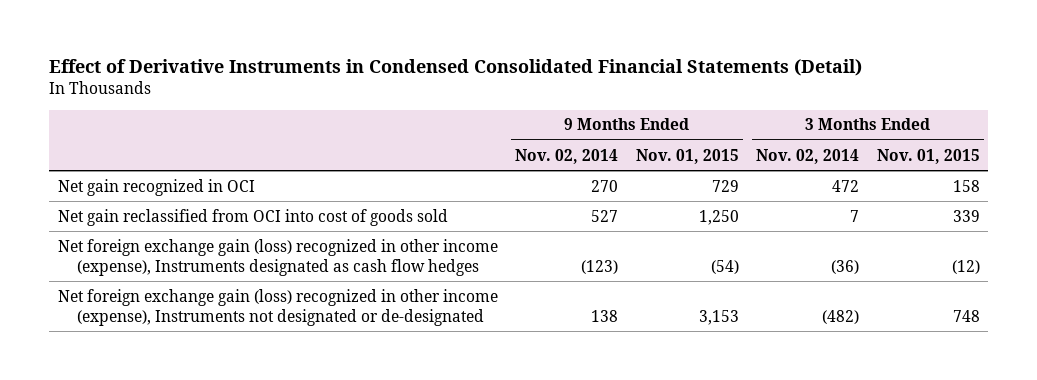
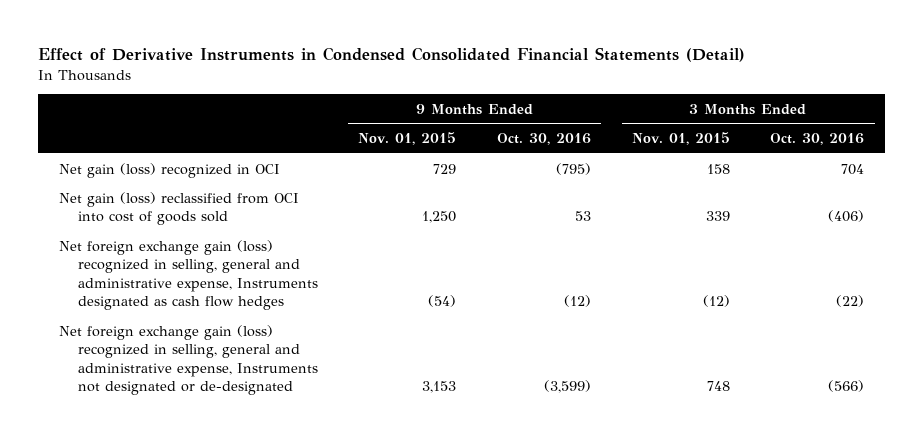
[515,148,619,164] Nov. 02, 2014 -> none
[756,148,860,164] Nov. 02, 2014 -> none
none -> [497,132,592,145] Oct. 30, 2016
none -> [770,132,865,145] Oct. 30, 2016
[57,178,255,196] Net gain recognized in OCI -> [58,162,280,178] Net gain (loss) recognized in OCI
[57,208,448,226] Net gain reclassified from OCI into cost of goods sold -> [58,191,299,226] Net gain (loss) reclassified from OCI into cost of goods sold
[57,238,498,276] Net foreign exchange gain (loss) recognized in other income (expense), Instruments designated as cash flow hedges -> [58,239,318,311] Net foreign exchange gain (loss) recognized in selling, general and administrative expense, Instruments designated as cash flow hedges
[57,288,498,326] Net foreign exchange gain (loss) recognized in other income (expense), Instruments not designated or de-designated -> [58,324,318,396] Net foreign exchange gain (loss) recognized in selling, general and administrative expense, Instruments not designated or de-designated

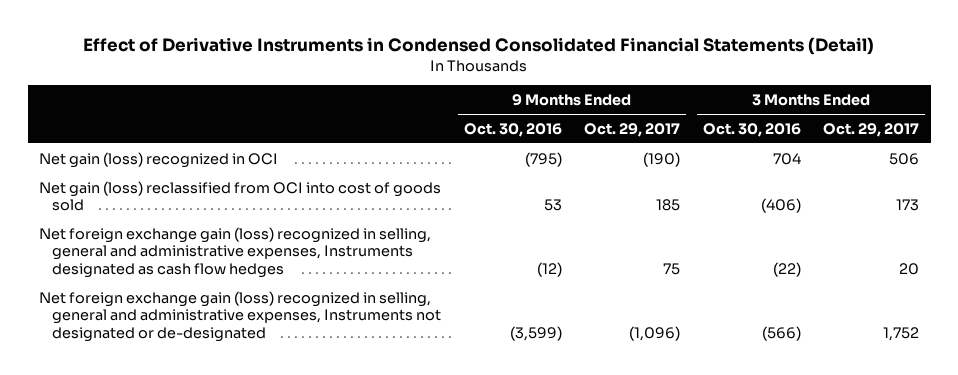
[358,131,457,145] Nov. 01, 2015 -> none
[631,131,730,145] Nov. 01, 2015 -> none
none -> [584,122,681,137] Oct. 29, 2017
none -> [823,122,920,137] Oct. 29, 2017
[58,239,318,311] Net foreign exchange gain (loss) recognized in selling, general and administrative expense, Instruments designated as cash flow hedges -> [39,226,432,278] Net foreign exchange gain (loss) recognized in selling, general and administrative expenses, Instruments designated as cash flow hedges
[58,324,318,396] Net foreign exchange gain (loss) recognized in selling, general and administrative expense, Instruments not designated or de-designated -> [39,290,441,342] Net foreign exchange gain (loss) recognized in selling, general and administrative expenses, Instruments not designated or de-designated

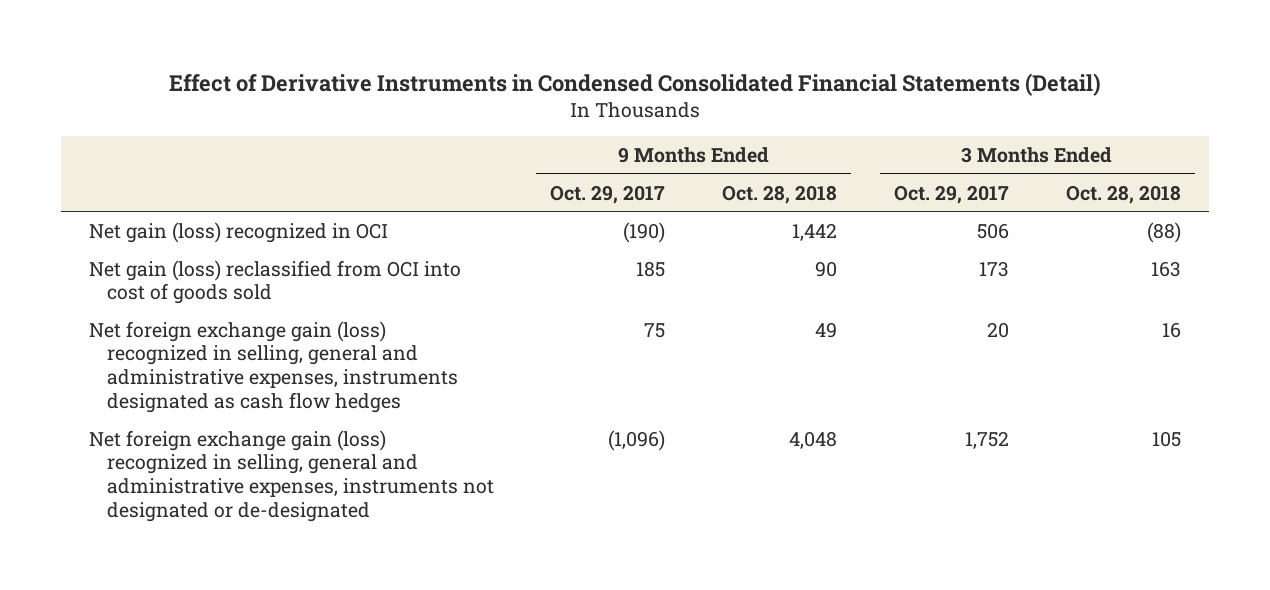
[463,122,562,137] Oct. 30, 2016 -> none
[702,122,801,137] Oct. 30, 2016 -> none
none -> [722,184,838,204] Oct. 28, 2018
none -> [1065,184,1181,204] Oct. 28, 2018
[39,226,432,278] Net foreign exchange gain (loss) recognized in selling, general and administrative expenses, Instruments designated as cash flow hedges -> [89,320,458,413] Net foreign exchange gain (loss) recognized in selling, general and administrative expenses, instruments designated as cash flow hedges
[39,290,441,342] Net foreign exchange gain (loss) recognized in selling, general and administrative expenses, Instruments not designated or de-designated -> [89,429,494,522] Net foreign exchange gain (loss) recognized in selling, general and administrative expenses, instruments not designated or de-designated

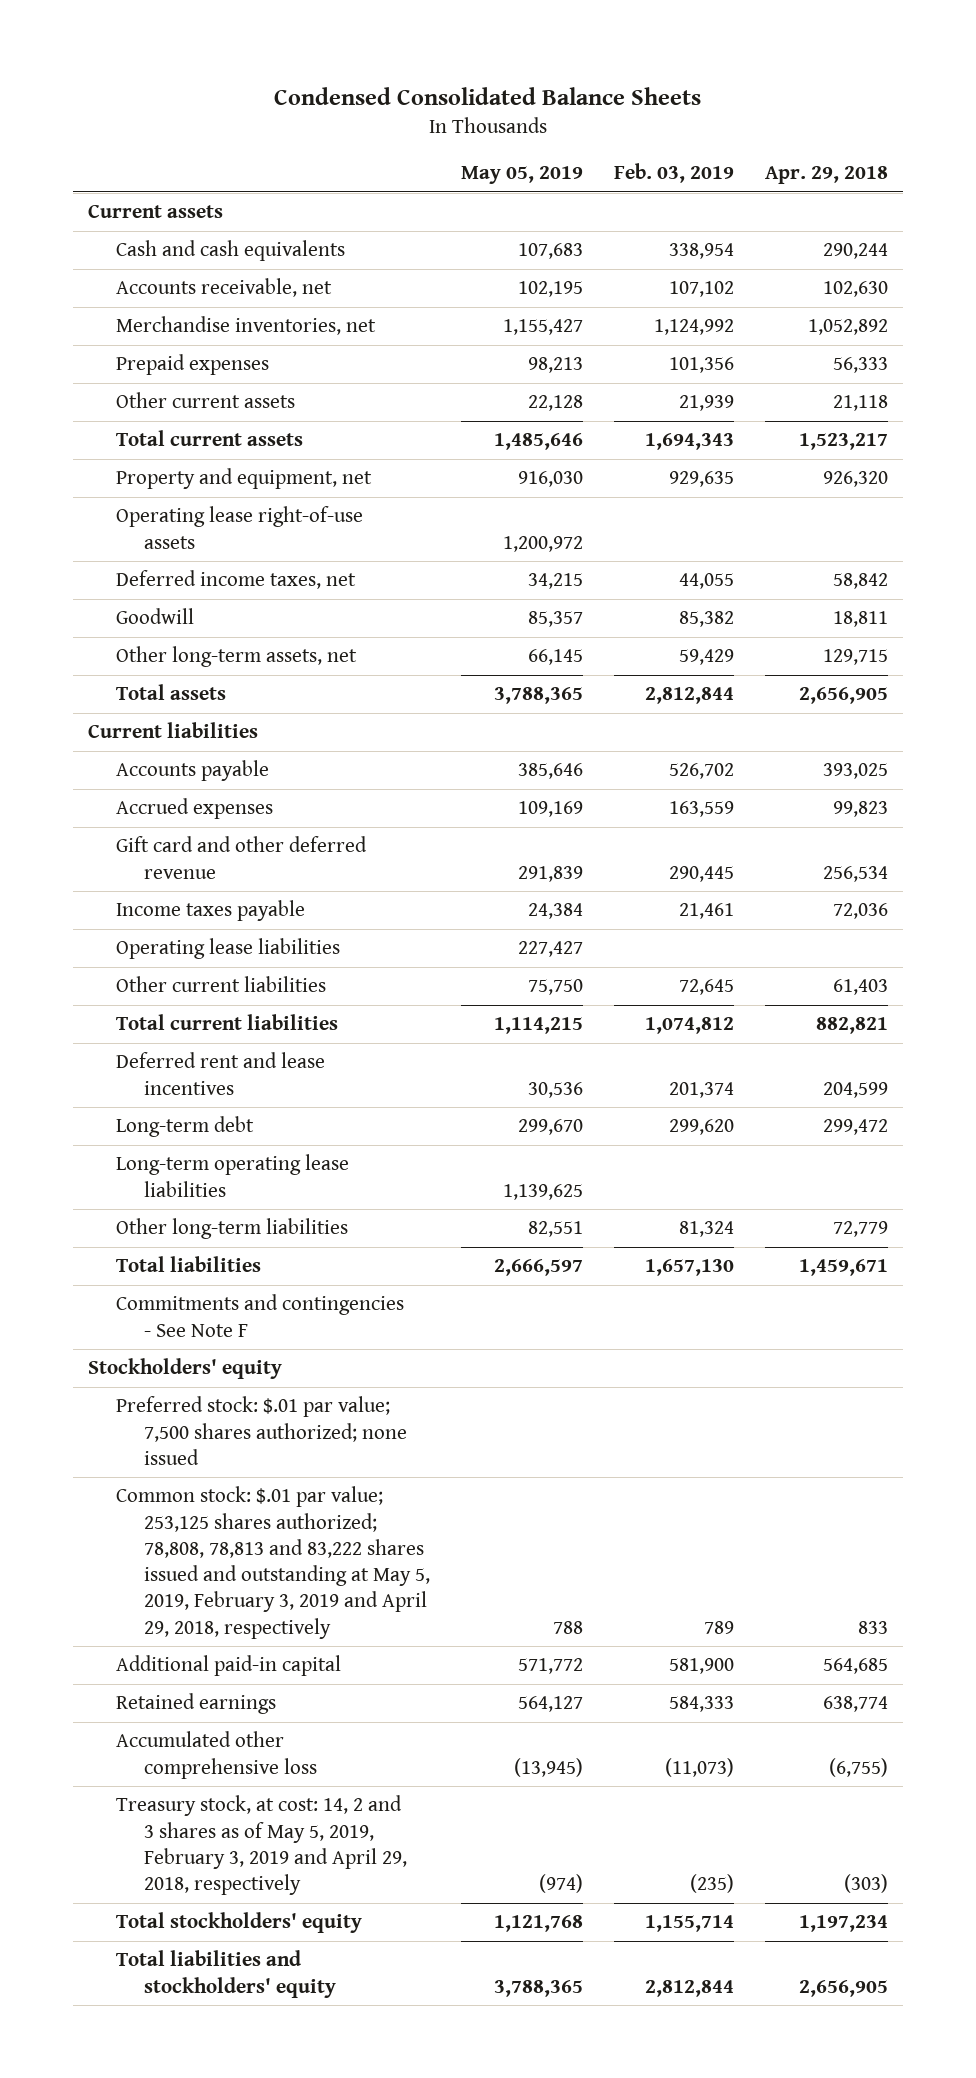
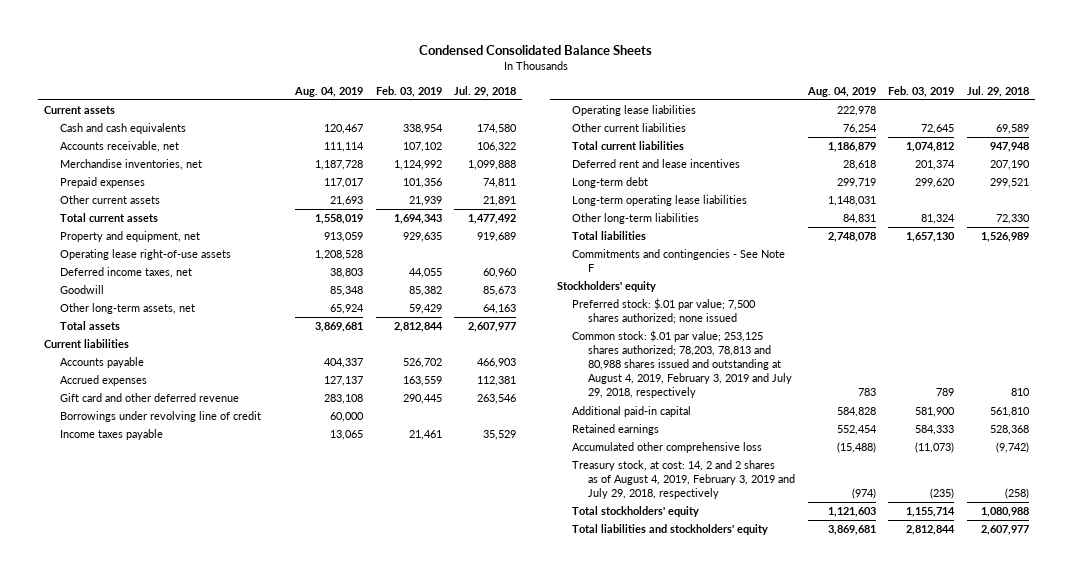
[461,166,584,185] May 05, 2019 -> none
[764,166,888,185] Apr. 29, 2018 -> none
none -> [294,86,364,97] Aug. 04, 2019
none -> [454,85,517,97] Jul. 29, 2018
none -> [59,411,261,423] Borrowings under revolving line of credit
[116,1486,431,1639] Common stock: $.01 par value; 253,125 shares authorized; 78,808, 78,813 and 83,222 shares issued and outstanding at May 5, 2019, February 3, 2019 and April 29, 2018, respectively -> [572,330,793,399] Common stock: $.01 par value; 253,125 shares authorized; 78,203, 78,813 and 80,988 shares issued and outstanding at August 4, 2019, February 3, 2019 and July 29, 2018, respectively
[116,1795,408,1896] Treasury stock, at cost: 14, 2 and 3 shares as of May 5, 2019, February 3, 2019 and April 29, 2018, respectively -> [572,460,796,500] Treasury stock, at cost: 14, 2 and 2 shares as of August 4, 2019, February 3, 2019 and July 29, 2018, respectively

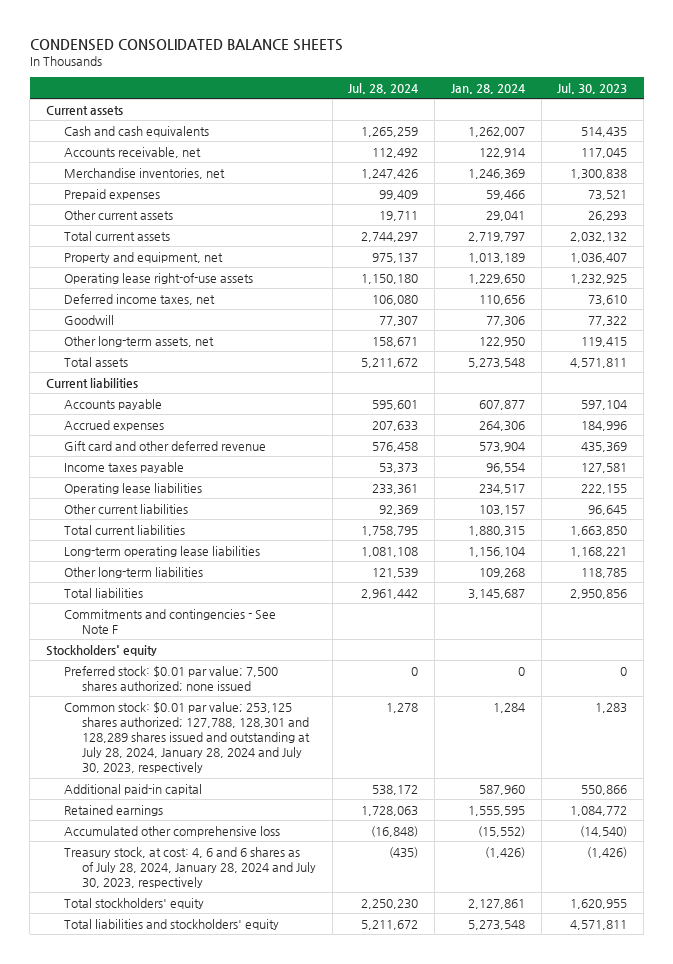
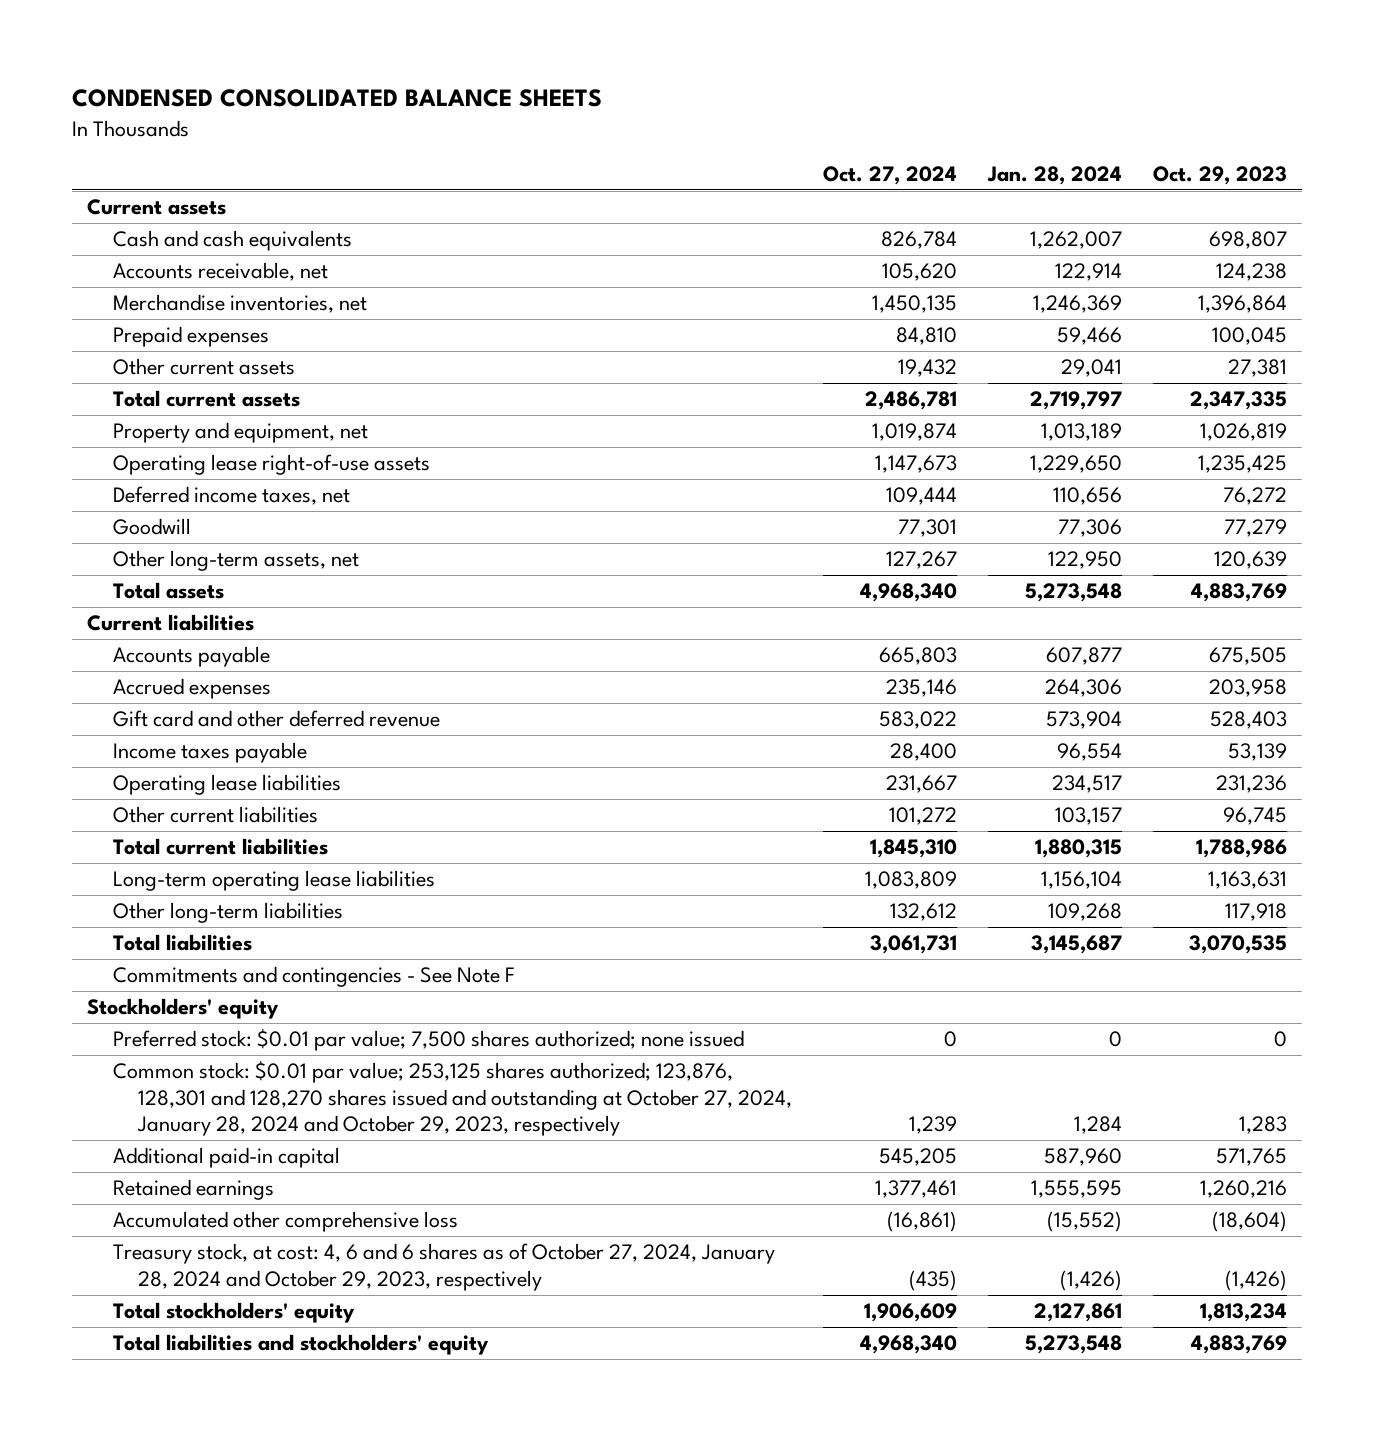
[348,82,419,94] Jul. 28, 2024 -> none
[557,82,628,94] Jul. 30, 2023 -> none
none -> [823,165,958,185] Oct. 27, 2024
none -> [1152,165,1287,185] Oct. 29, 2023
[63,701,311,774] Common stock: $0.01 par value; 253,125 shares authorized; 127,788, 128,301 and 128,289 shares issued and outstanding at July 28, 2024, January 28, 2024 and July 30, 2023, respectively -> [112,1061,793,1136] Common stock: $0.01 par value; 253,125 shares authorized; 123,876, 128,301 and 128,270 shares issued and outstanding at October 27, 2024, January 28, 2024 and October 29, 2023, respectively
[63,846,317,889] Treasury stock, at cost: 4, 6 and 6 shares as of July 28, 2024, January 28, 2024 and July 30, 2023, respectively -> [112,1243,775,1291] Treasury stock, at cost: 4, 6 and 6 shares as of October 27, 2024, January 28, 2024 and October 29, 2023, respectively

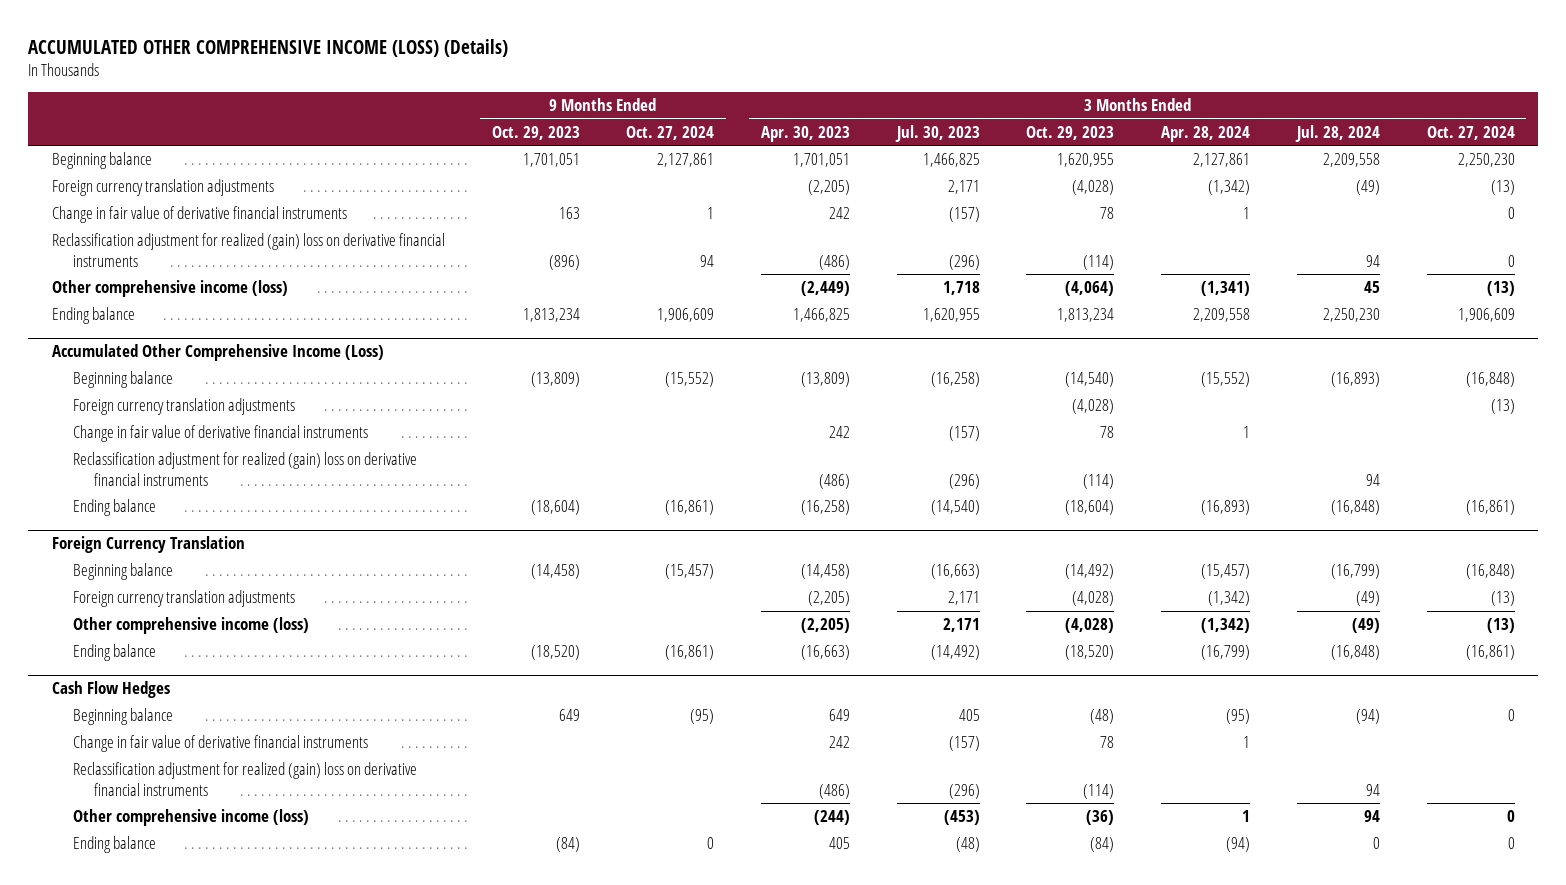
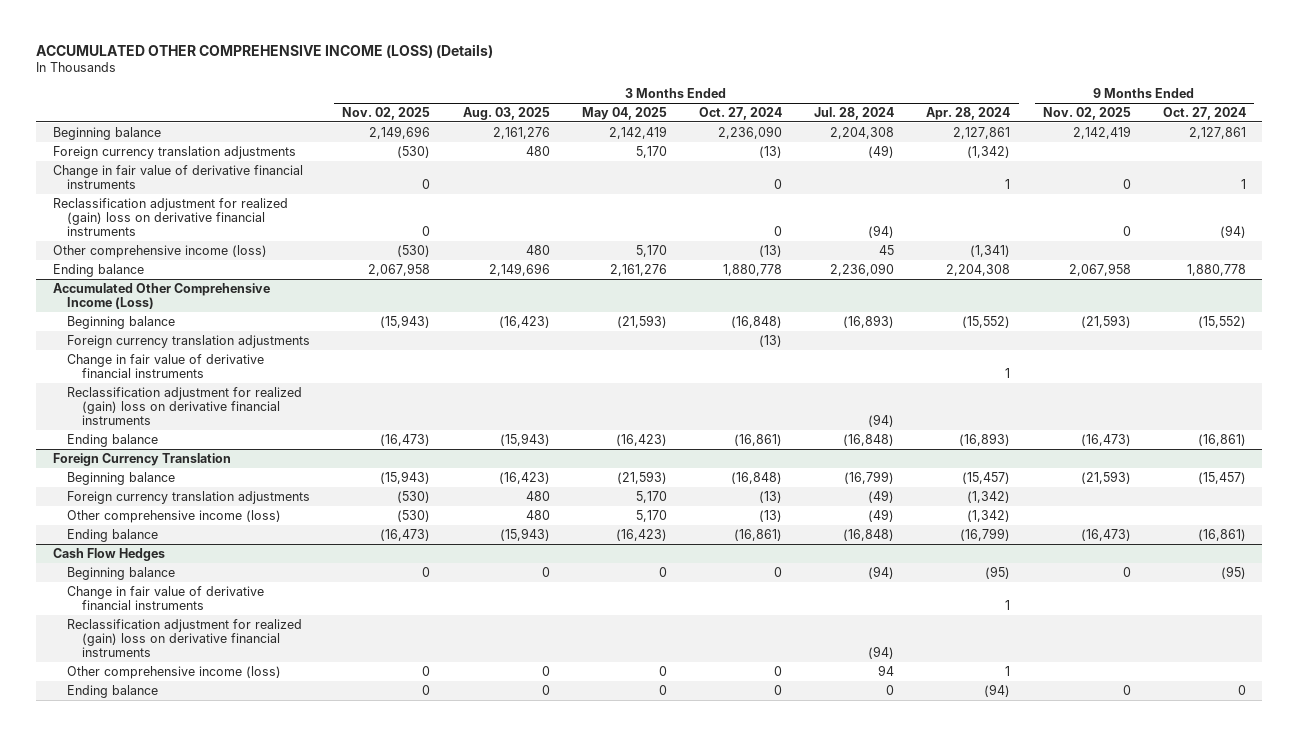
[491,125,580,140] Oct. 29, 2023 -> none
[761,125,851,142] Apr. 30, 2023 -> none
[894,124,980,142] Jul. 30, 2023 -> none
[1026,125,1115,140] Oct. 29, 2023 -> none
none -> [342,106,431,120] Nov. 02, 2025
none -> [462,106,550,120] Aug. 03, 2025
none -> [581,106,667,120] May 04, 2025
none -> [1042,106,1131,120] Nov. 02, 2025
[1322,153,1380,168] 2,209,558 -> [830,126,895,139] 2,204,308
[1457,153,1515,168] 2,250,230 -> [718,125,783,139] 2,236,090
[700,254,715,267] 94 -> [1219,225,1246,239] (94)
[1365,254,1380,267] 94 -> [868,225,895,239] (94)
[657,308,715,323] 1,906,609 -> [1186,263,1246,276] 1,880,778
[1193,308,1251,323] 2,209,558 -> [946,263,1011,276] 2,204,308
[1322,308,1380,323] 2,250,230 -> [830,262,895,276] 2,236,090
[1457,308,1515,323] 1,906,609 -> [723,263,783,276] 1,880,778
[1365,473,1380,486] 94 -> [868,414,895,428] (94)
[1365,783,1380,796] 94 -> [868,646,895,660] (94)

